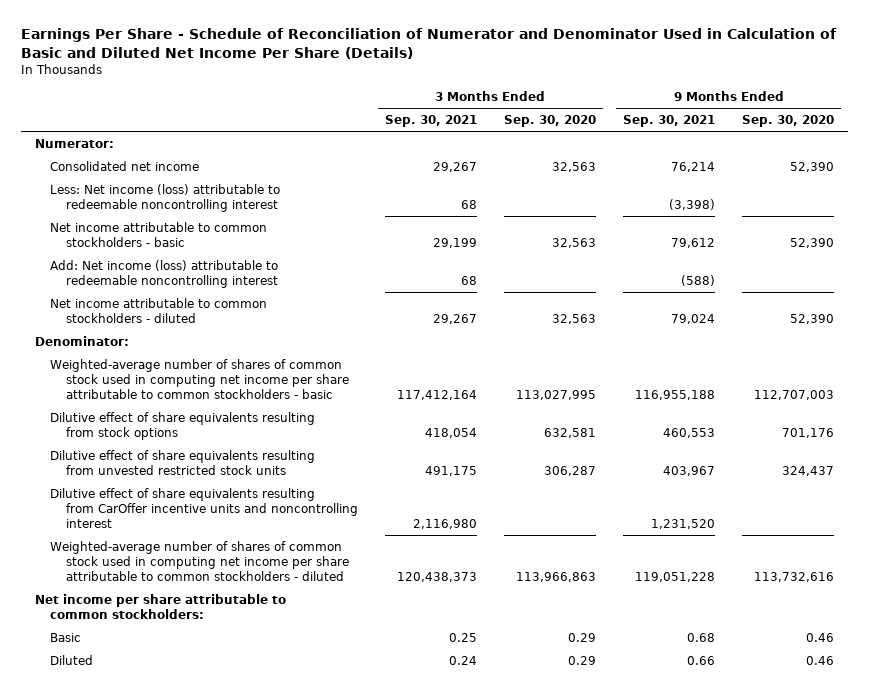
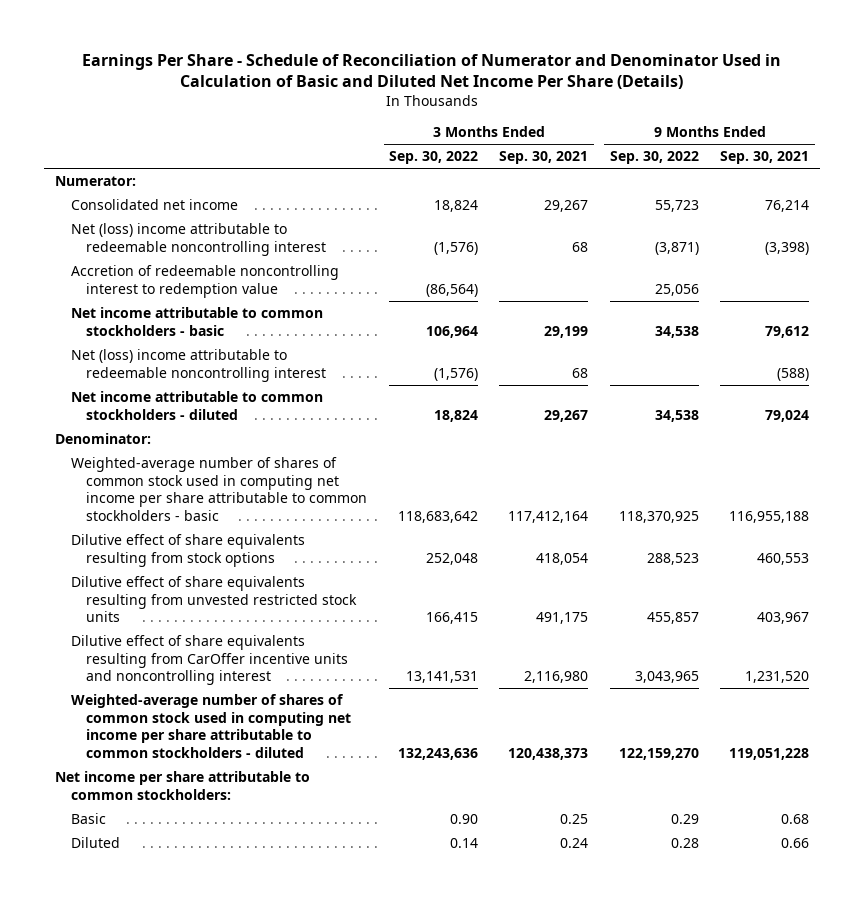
[503,115,596,128] Sep. 30, 2020 -> none
[742,115,835,128] Sep. 30, 2020 -> none
none -> [388,151,478,165] Sep. 30, 2022
none -> [609,151,699,165] Sep. 30, 2022
[50,183,281,212] Less: Net income (loss) attributable to redeemable noncontrolling interest -> [70,223,327,256] Net (loss) income attributable to redeemable noncontrolling interest
none -> [70,265,339,298] Accretion of redeemable noncontrolling interest to redemption value
[50,259,279,288] Add: Net income (loss) attributable to redeemable noncontrolling interest -> [70,349,327,382] Net (loss) income attributable to redeemable noncontrolling interest

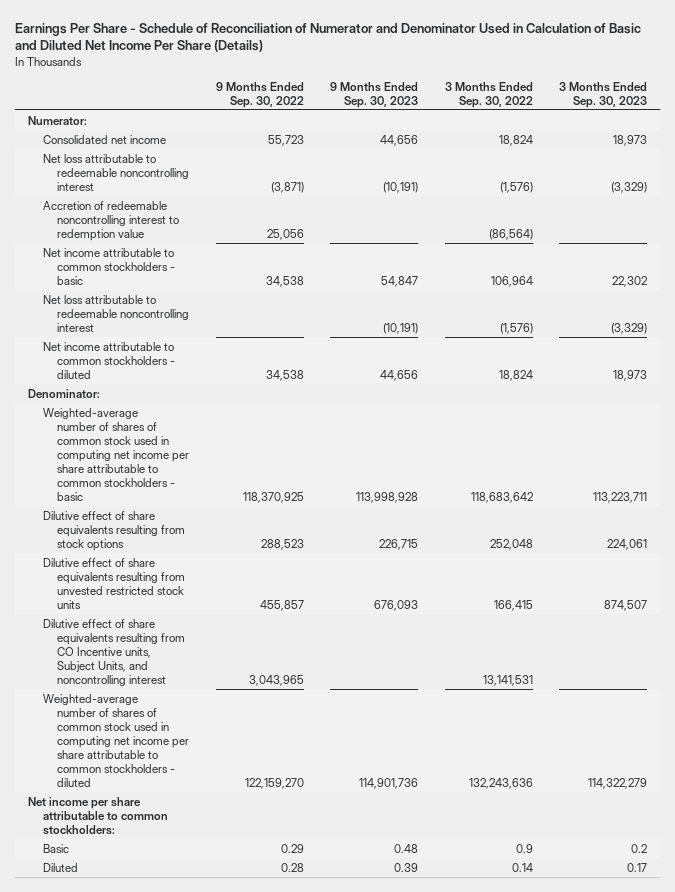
[499,151,589,165] Sep. 30, 2021 -> none
[720,151,810,165] Sep. 30, 2021 -> none
none -> [330,81,419,108] 9 Months Ended Sep. 30, 2023
none -> [559,81,648,108] 3 Months Ended Sep. 30, 2023
[70,223,327,256] Net (loss) income attributable to redeemable noncontrolling interest -> [42,153,190,191] Net loss attributable to redeemable noncontrolling interest
[70,349,327,382] Net (loss) income attributable to redeemable noncontrolling interest -> [42,294,190,332] Net loss attributable to redeemable noncontrolling interest
[70,635,349,686] Dilutive effect of share equivalents resulting from CarOffer incentive units and noncontrolling interest -> [42,618,186,686] Dilutive effect of share equivalents resulting from CO Incentive units, Subject Units, and noncontrolling interest
[449,814,478,825] 0.90 -> [515,843,533,853] 0.9

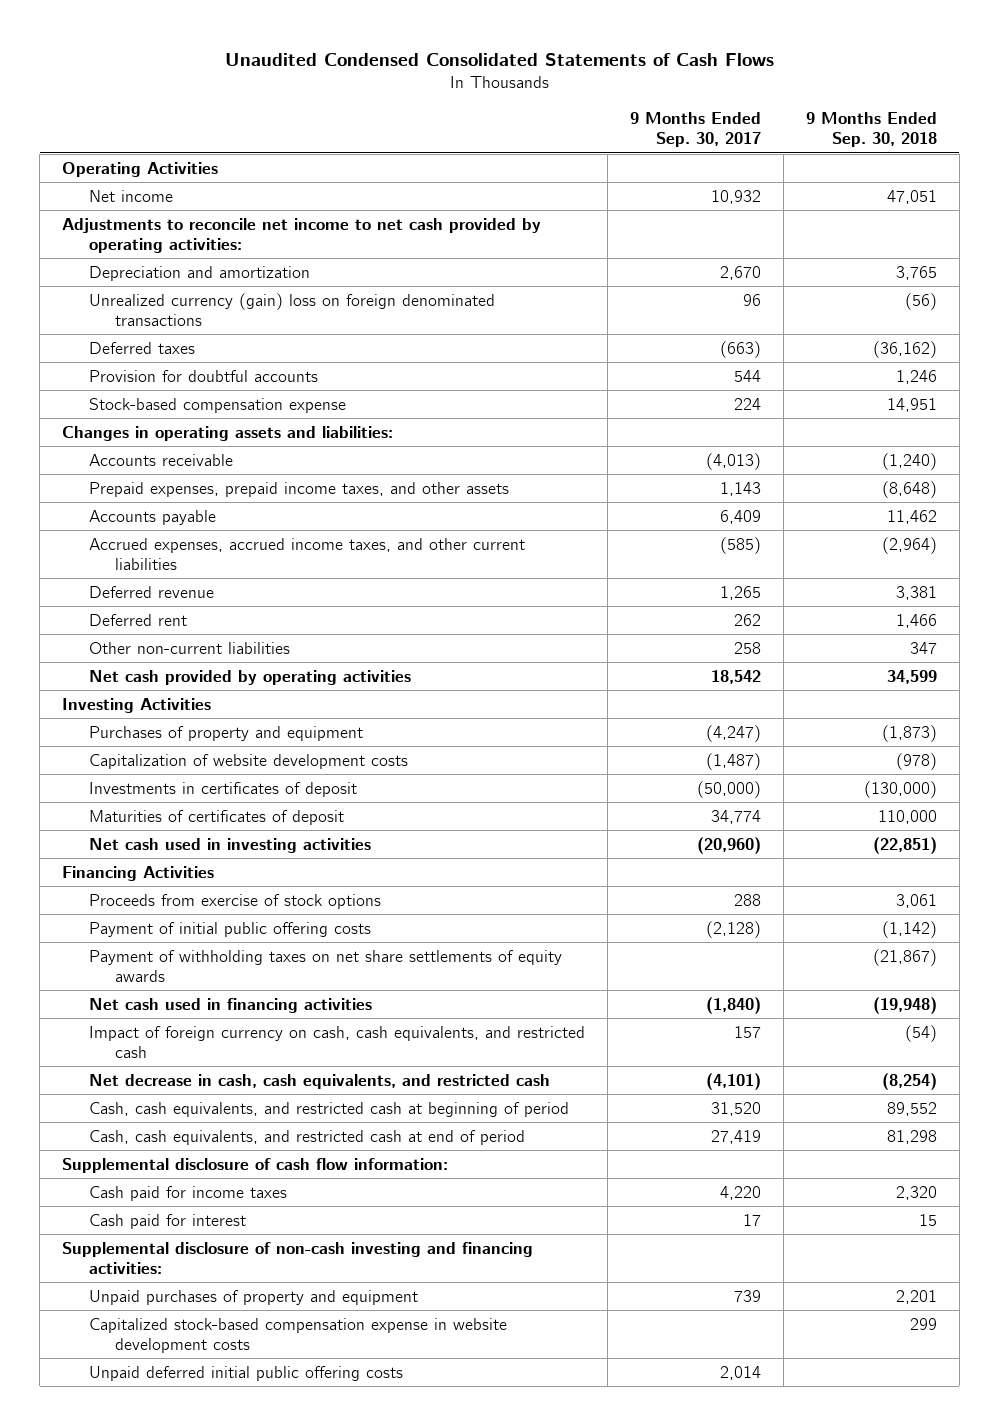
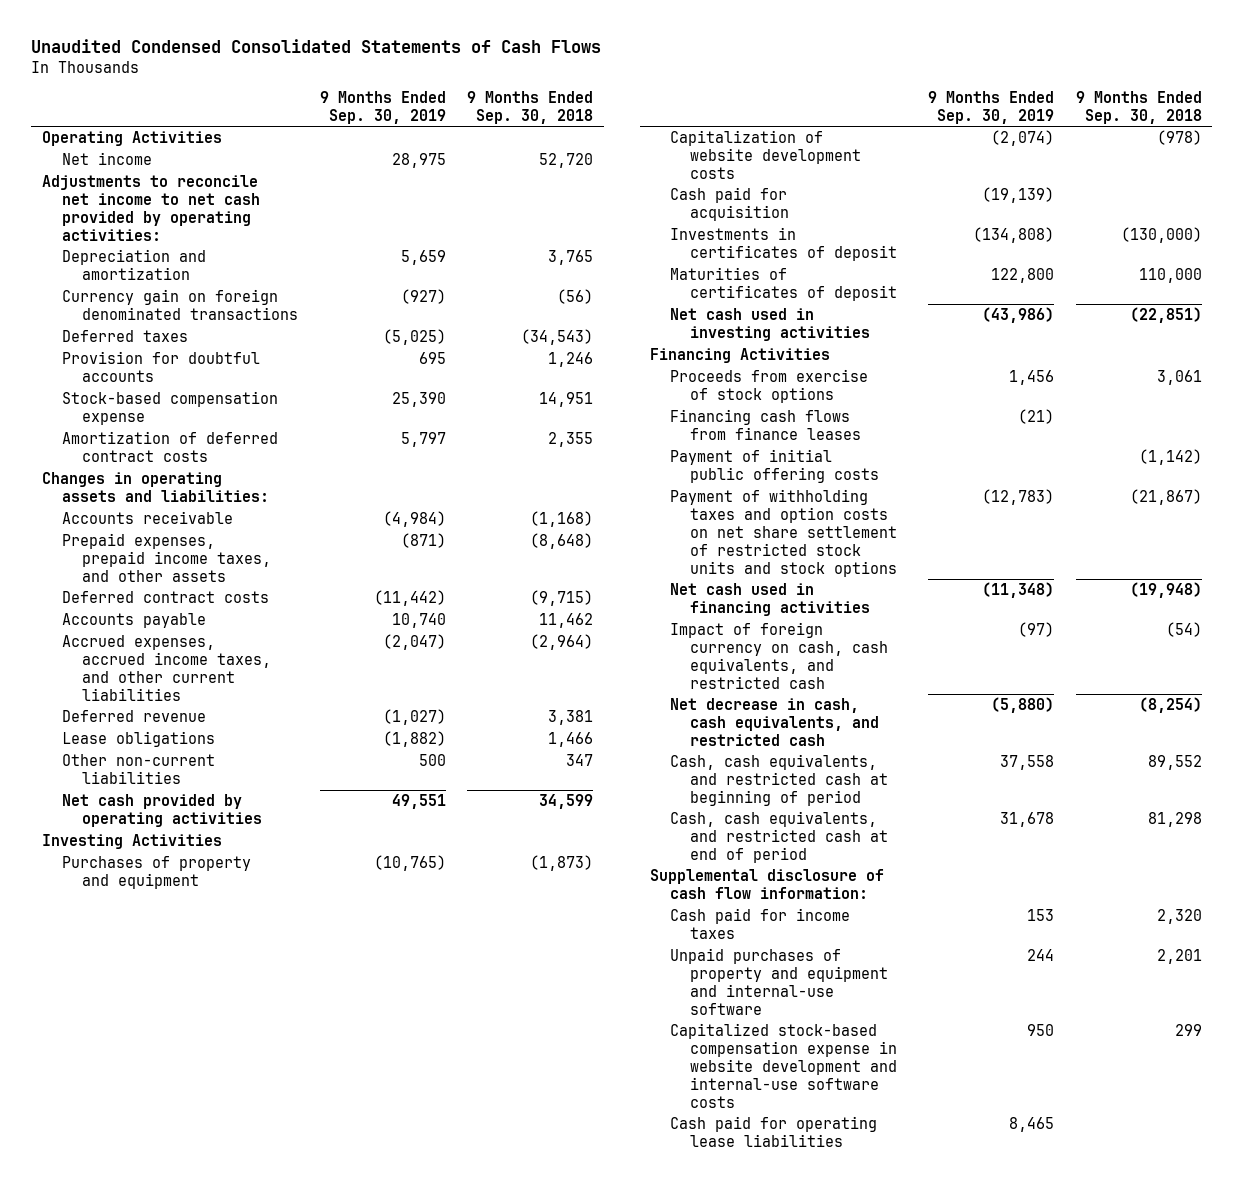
[629,112,761,148] 9 Months Ended Sep. 30, 2017 -> none
none -> [319,90,446,124] 9 Months Ended Sep. 30, 2019
[886,189,937,204] 47,051 -> [539,153,594,169] 52,720
[88,292,495,326] Unrealized currency (gain) loss on foreign denominated transactions -> [61,289,298,320] Currency gain on foreign denominated transactions
[872,340,937,358] (36,162) -> [521,329,594,346] (34,543)
none -> [61,431,278,462] Amortization of deferred contract costs
[881,452,937,470] (1,240) -> [530,511,594,528] (1,168)
none -> [61,591,269,604] Deferred contract costs
[88,613,187,626] Deferred rent -> [61,731,215,748] Lease obligations
none -> [670,187,790,221] Cash paid for acquisition
none -> [670,409,862,440] Financing cash flows from finance leases
[88,949,562,982] Payment of withholding taxes on net share settlements of equity awards -> [670,489,898,577] Payment of withholding taxes and option costs on net share settlement of restricted stock units and stock options
[88,1213,246,1229] Cash paid for interest -> none
[62,1241,534,1274] Supplemental disclosure of non-cash investing and financing activities: -> none
[88,1365,403,1381] Unpaid deferred initial public offering costs -> none
[88,1289,418,1305] Unpaid purchases of property and equipment -> [670,948,889,1015] Unpaid purchases of property and equipment and internal-use software
[88,1317,507,1353] Capitalized stock-based compensation expense in website development costs -> [670,1023,898,1108] Capitalized stock-based compensation expense in website development and internal-use software costs
none -> [670,1116,878,1147] Cash paid for operating lease liabilities

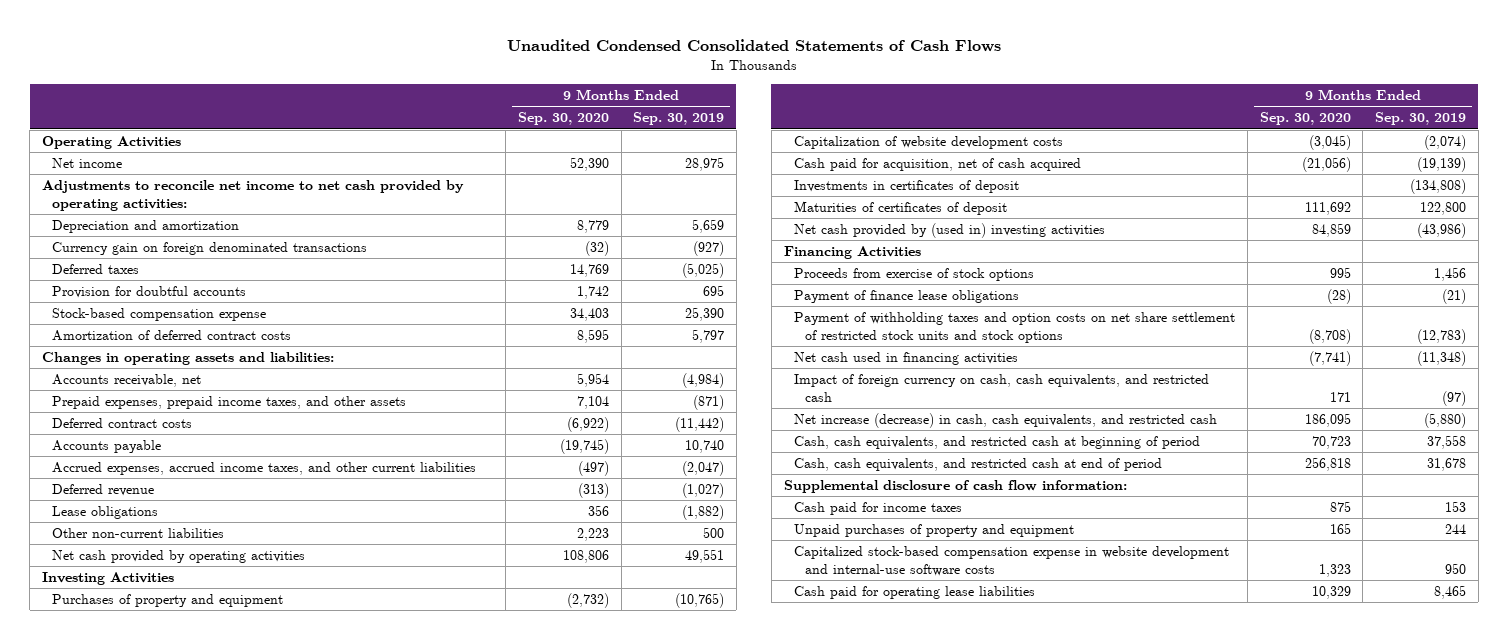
[467,90,594,124] 9 Months Ended Sep. 30, 2018 -> none
none -> [517,112,609,126] Sep. 30, 2020
[61,511,233,525] Accounts receivable -> [52,374,202,388] Accounts receivable, net
[670,187,790,221] Cash paid for acquisition -> [794,158,1082,172] Cash paid for acquisition, net of cash acquired
[670,308,871,341] Net cash used in investing activities -> [794,223,1106,239] Net cash provided by (used in) investing activities
[670,449,880,483] Payment of initial public offering costs -> none
[670,409,862,440] Financing cash flows from finance leases -> [794,290,1020,304] Payment of finance lease obligations
[670,698,880,746] Net decrease in cash, cash equivalents, and restricted cash -> [794,413,1218,429] Net increase (decrease) in cash, cash equivalents, and restricted cash
[670,948,889,1015] Unpaid purchases of property and equipment and internal-use software -> [794,524,1075,538] Unpaid purchases of property and equipment

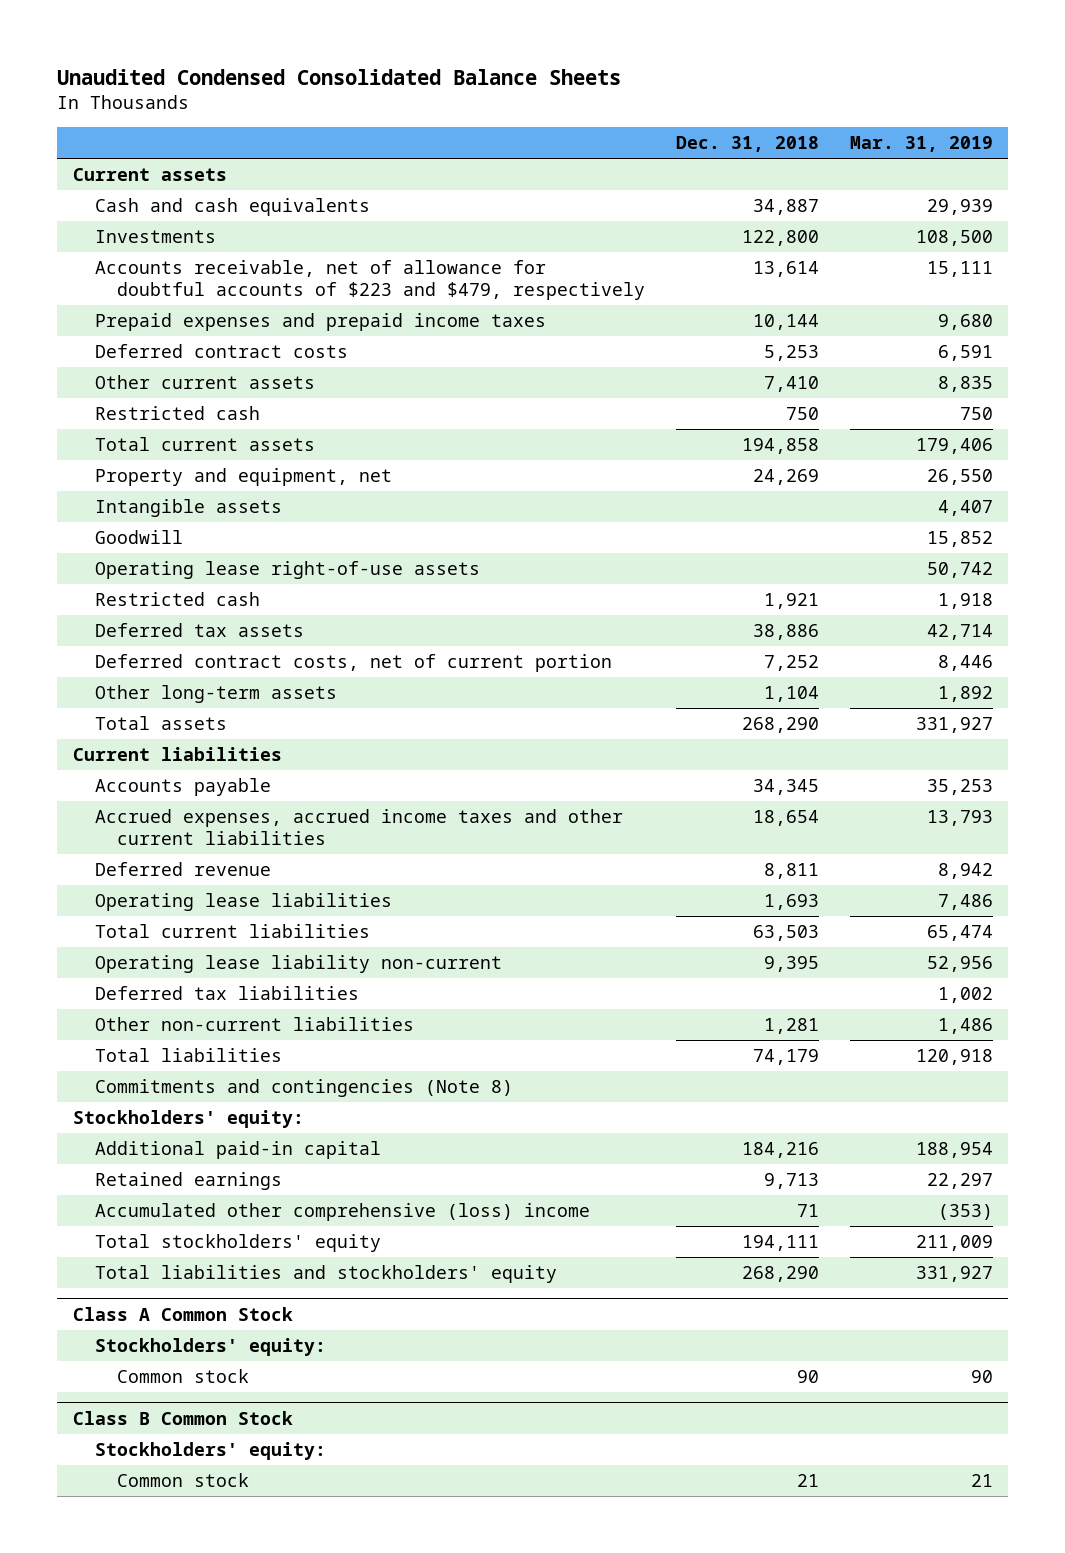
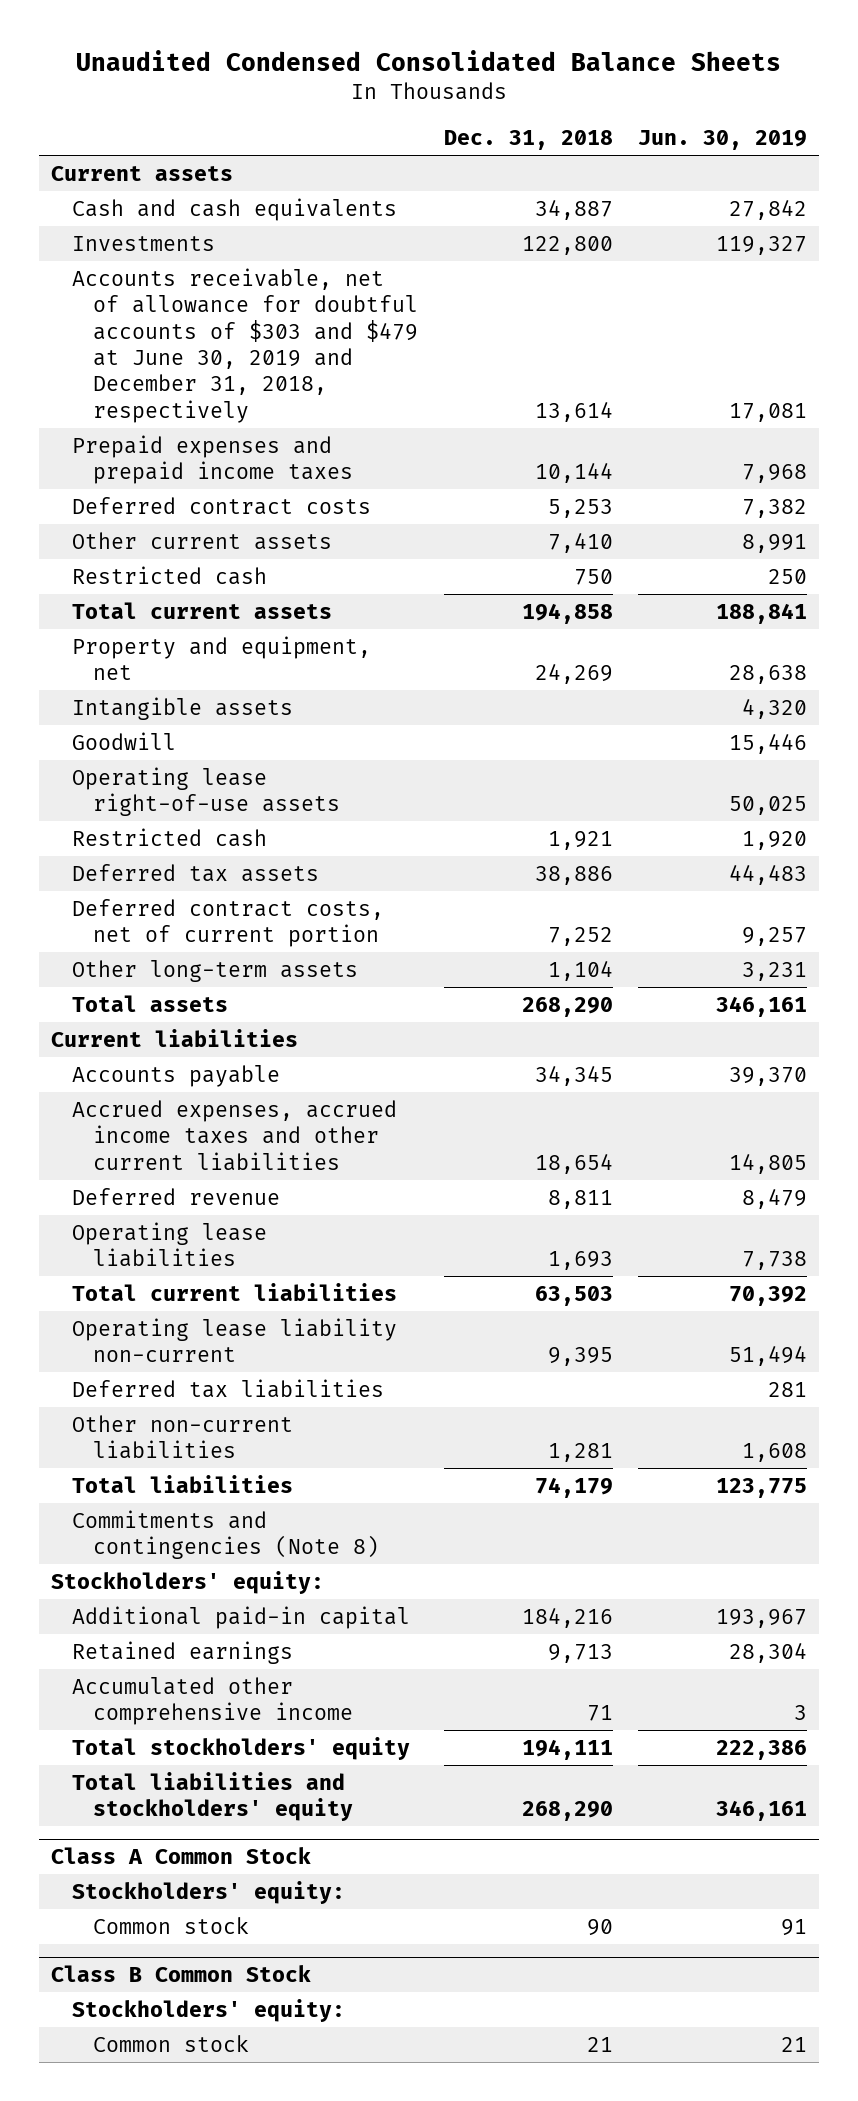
[849,136,993,153] Mar. 31, 2019 -> none
none -> [637,130,807,151] Jun. 30, 2019
[95,259,646,300] Accounts receivable, net of allowance for doubtful accounts of $223 and $479, respectively -> [72,267,419,423] Accounts receivable, net of allowance for doubtful accounts of $303 and $479 at June 30, 2019 and December 31, 2018, respectively
[95,1202,591,1221] Accumulated other comprehensive (loss) income -> [72,1676,354,1726] Accumulated other comprehensive income

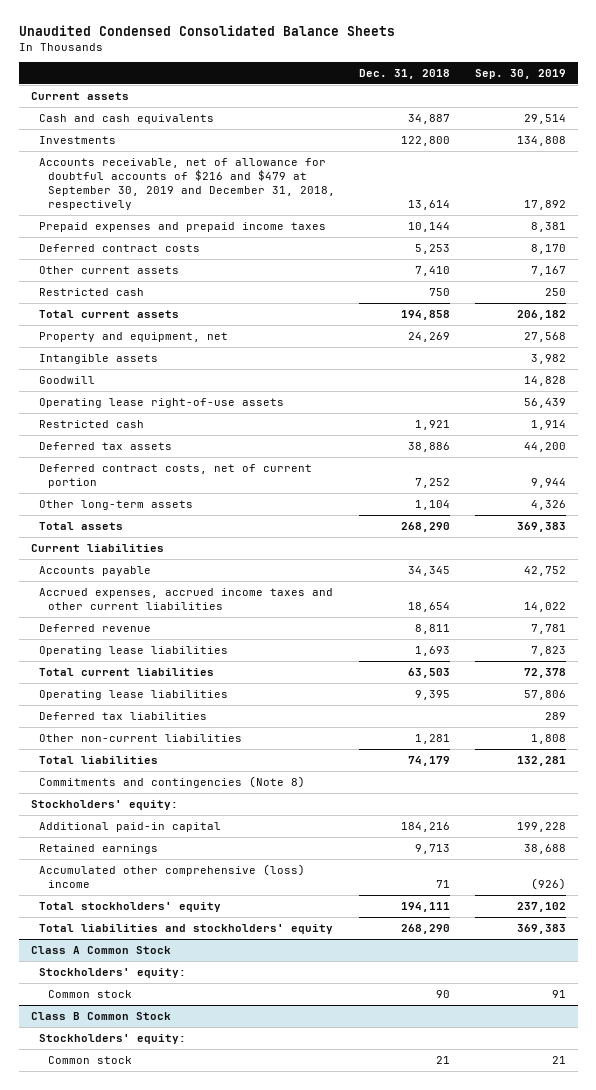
[637,130,807,151] Jun. 30, 2019 -> none
none -> [474,68,566,79] Sep. 30, 2019
[72,267,419,423] Accounts receivable, net of allowance for doubtful accounts of $303 and $479 at June 30, 2019 and December 31, 2018, respectively -> [39,157,335,210] Accounts receivable, net of allowance for doubtful accounts of $216 and $479 at September 30, 2019 and December 31, 2018, respectively
[72,1317,398,1363] Operating lease liability non-current -> [39,689,229,700] Operating lease liabilities
[72,1676,354,1726] Accumulated other comprehensive income -> [39,863,306,888] Accumulated other comprehensive (loss) income

